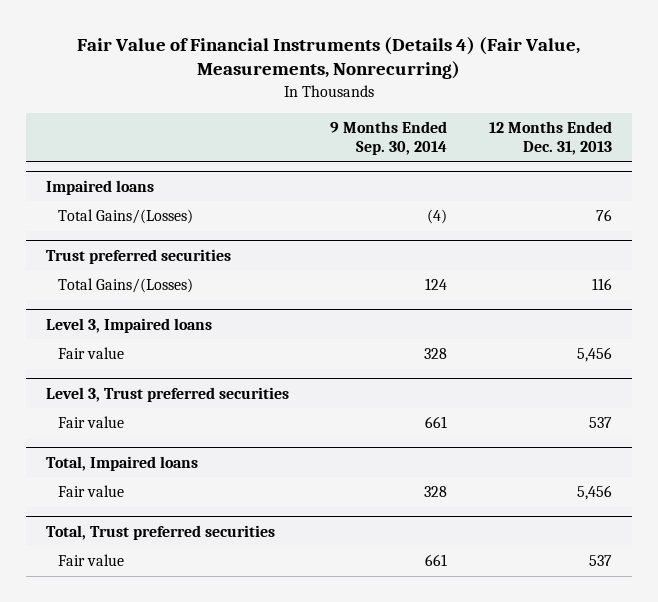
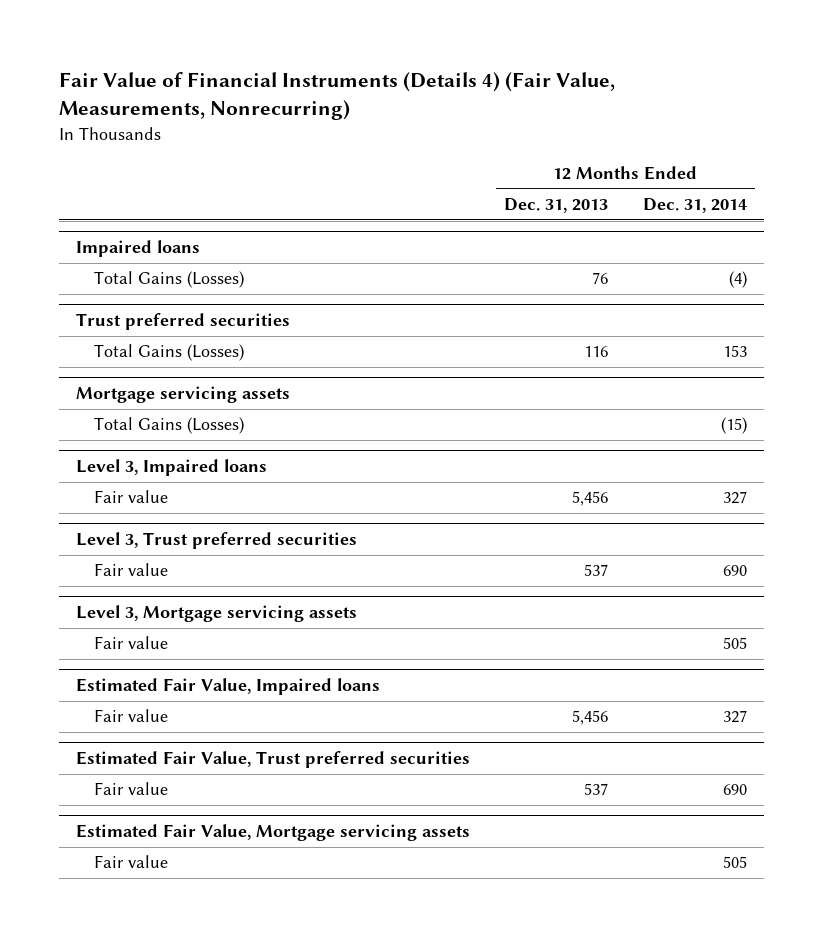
[330,120,448,155] 9 Months Ended Sep. 30, 2014 -> none
none -> [642,198,747,214] Dec. 31, 2014
[57,209,193,225] Total Gains/(Losses) -> [93,271,244,289] Total Gains (Losses)
[57,278,193,294] Total Gains/(Losses) -> [93,344,244,362] Total Gains (Losses)
none -> [75,386,290,404] Mortgage servicing assets
none -> [93,417,244,435] Total Gains (Losses)
[46,455,199,471] Total, Impaired loans -> none
none -> [75,605,357,623] Level 3, Mortgage servicing assets
none -> [93,636,168,650] Fair value
none -> [75,678,380,696] Estimated Fair Value, Impaired loans
[46,524,276,540] Total, Trust preferred securities -> none
none -> [75,751,470,769] Estimated Fair Value, Trust preferred securities
none -> [75,824,470,842] Estimated Fair Value, Mortgage servicing assets
none -> [93,855,168,869] Fair value

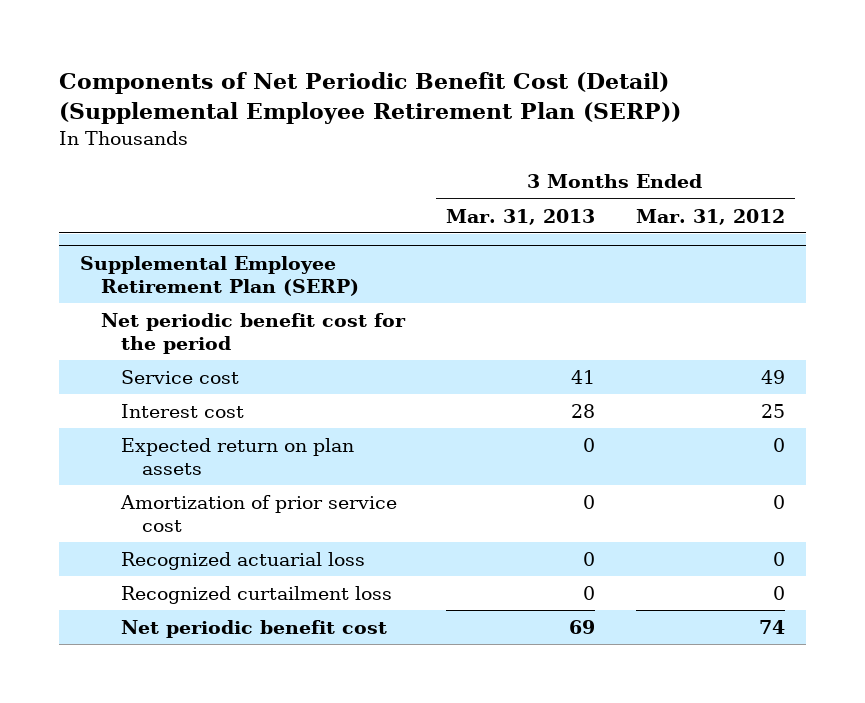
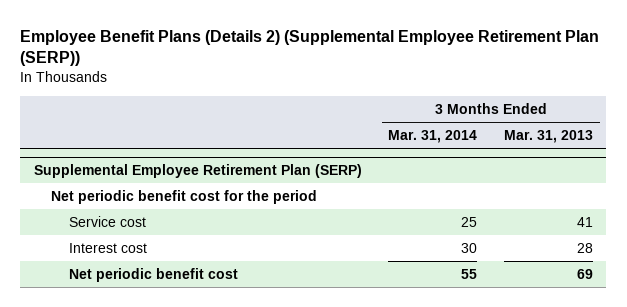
[59,72,682,125] Components of Net Periodic Benefit Cost (Detail) (Supplemental Employee Retirement Plan (SERP)) -> [20,29,600,67] Employee Benefit Plans (Details 2) (Supplemental Employee Retirement Plan (SERP))
[635,208,785,225] Mar. 31, 2012 -> none
none -> [388,129,478,143] Mar. 31, 2014
[121,438,355,476] Expected return on plan assets -> none
[120,495,398,533] Amortization of prior service cost -> none
[121,552,366,571] Recognized actuarial loss -> none
[121,586,393,605] Recognized curtailment loss -> none

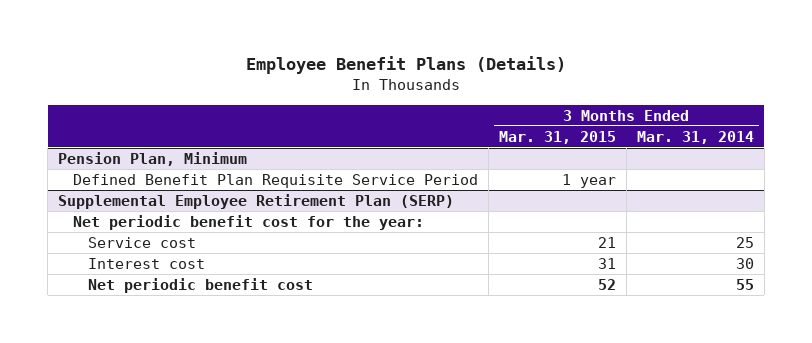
[20,29,600,67] Employee Benefit Plans (Details 2) (Supplemental Employee Retirement Plan (SERP)) -> [245,56,566,75] Employee Benefit Plans (Details)
[504,129,594,143] Mar. 31, 2013 -> none
none -> [499,130,617,144] Mar. 31, 2015
none -> [58,151,248,166] Pension Plan, Minimum
none -> [73,173,479,188] Defined Benefit Plan Requisite Service Period
[51,189,318,204] Net periodic benefit cost for the period -> [73,214,425,230] Net periodic benefit cost for the year:

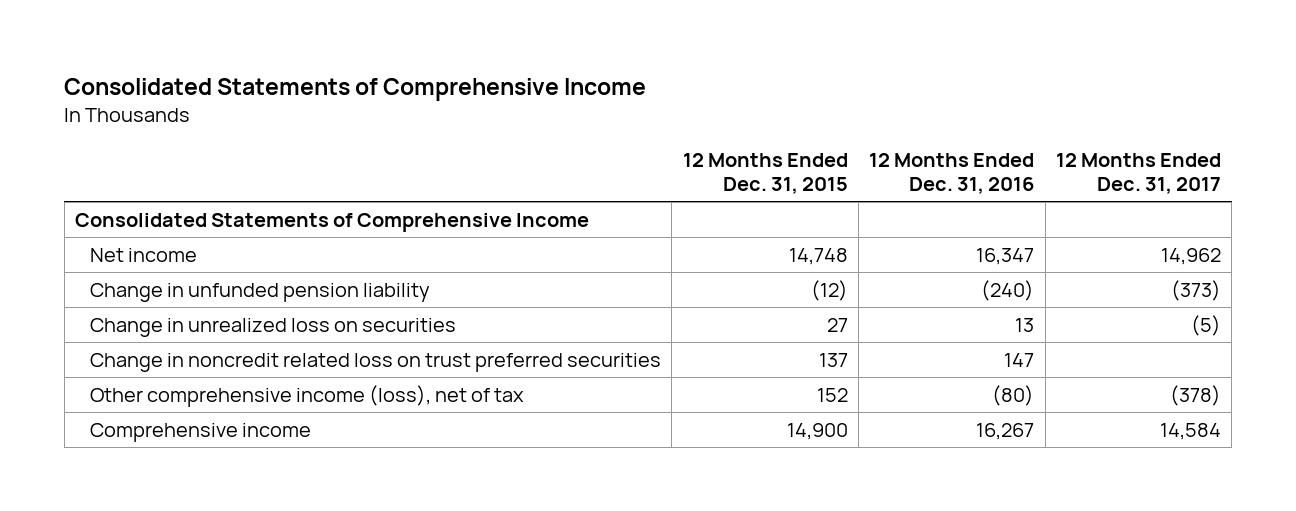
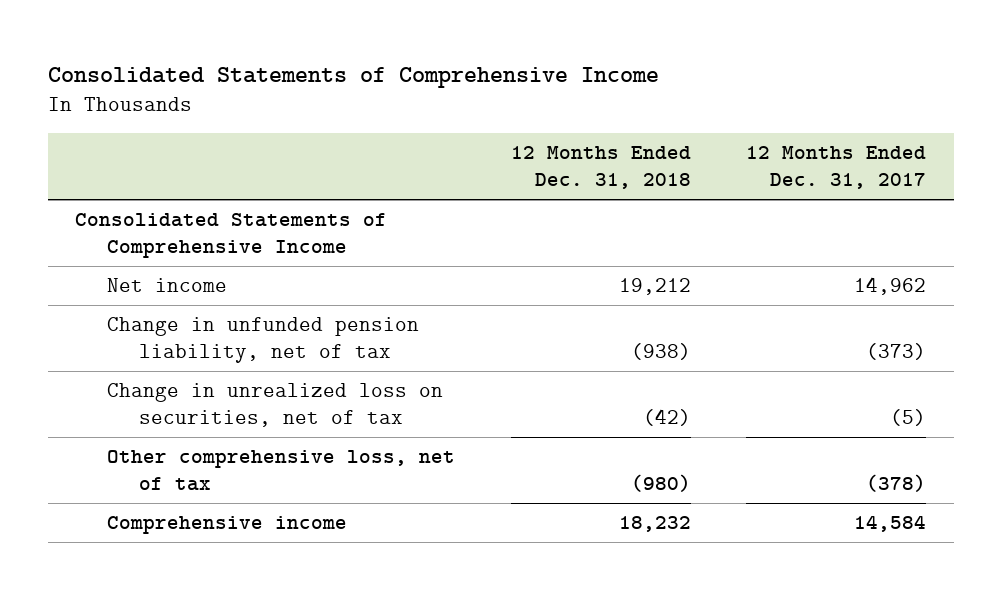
[682,153,848,195] 12 Months Ended Dec. 31, 2015 -> none
[869,153,1035,195] 12 Months Ended Dec. 31, 2016 -> none
none -> [510,146,691,190] 12 Months Ended Dec. 31, 2018
[89,352,661,372] Change in noncredit related loss on trust preferred securities -> none
[89,282,430,302] Change in unfunded pension liability -> [107,317,420,364] Change in unfunded pension liability, net of tax
[89,317,456,337] Change in unrealized loss on securities -> [107,383,444,428] Change in unrealized loss on securities, net of tax
[89,384,524,407] Other comprehensive income (loss), net of tax -> [107,450,456,492] Other comprehensive loss, net of tax

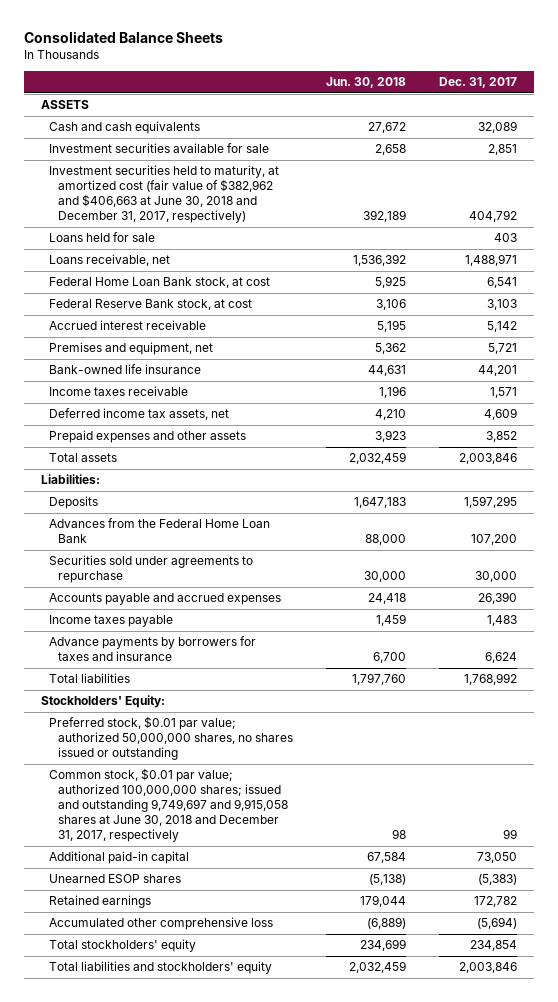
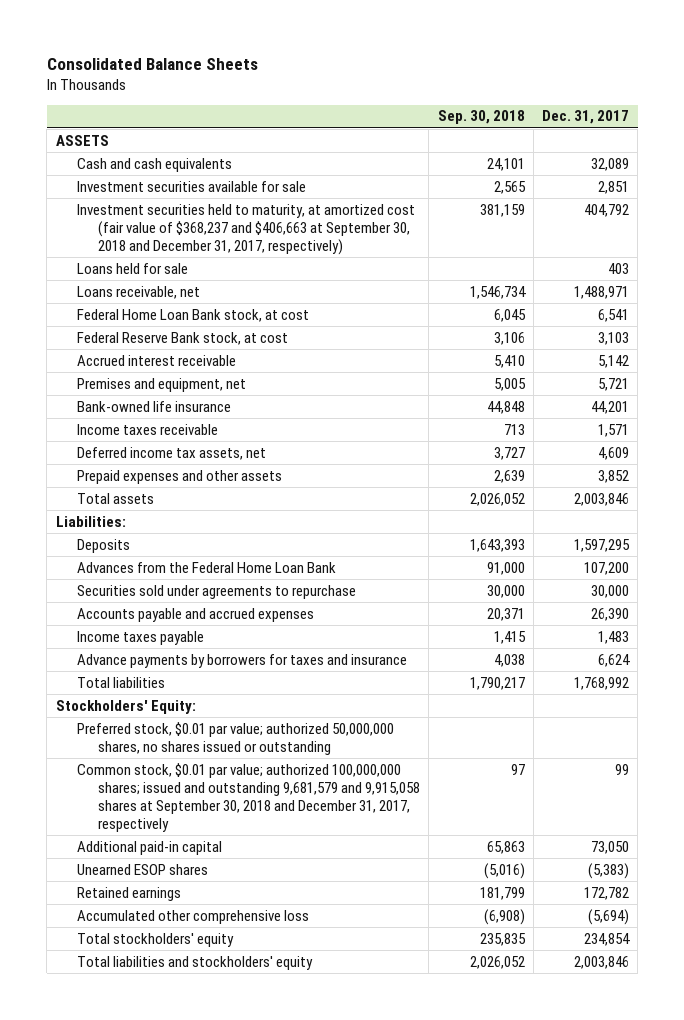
[325,77,406,89] Jun. 30, 2018 -> none
none -> [437,110,525,125] Sep. 30, 2018
[49,165,280,224] Investment securities held to maturity, at amortized cost (fair value of $382,962 and $406,663 at June 30, 2018 and December 31, 2017, respectively) -> [76,203,415,255] Investment securities held to maturity, at amortized cost (fair value of $368,237 and $406,663 at September 30, 2018 and December 31, 2017, respectively)
[49,768,288,843] Common stock, $0.01 par value; authorized 100,000,000 shares; issued and outstanding 9,749,697 and 9,915,058 shares at June 30, 2018 and December 31, 2017, respectively -> [76,762,421,833] Common stock, $0.01 par value; authorized 100,000,000 shares; issued and outstanding 9,681,579 and 9,915,058 shares at September 30, 2018 and December 31, 2017, respectively

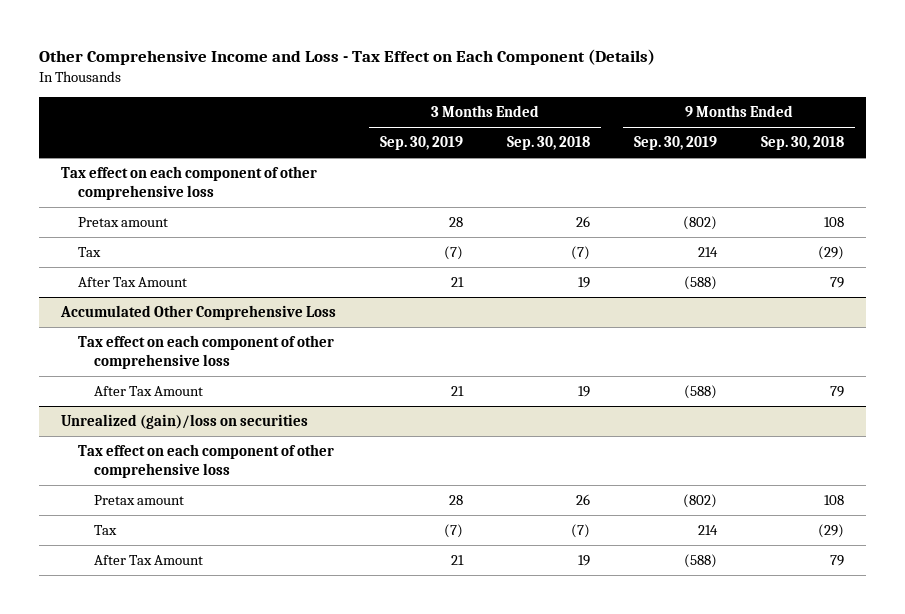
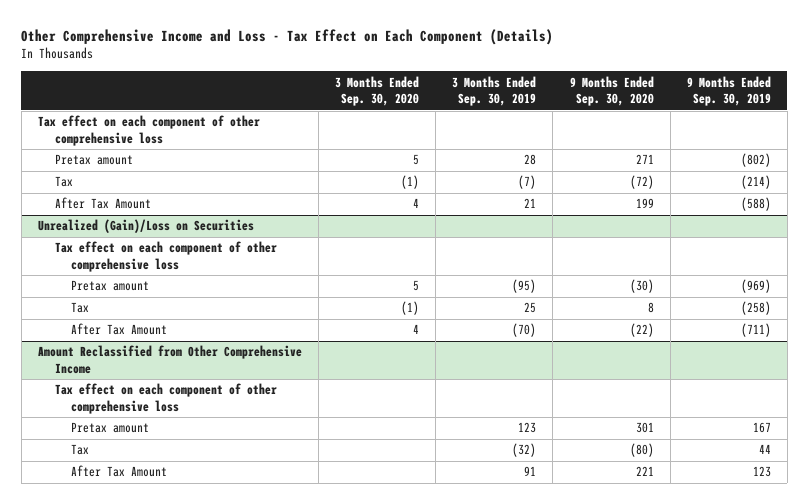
[507,136,591,151] Sep. 30, 2018 -> none
[761,136,845,151] Sep. 30, 2018 -> none
none -> [335,75,420,107] 3 Months Ended Sep. 30, 2020
none -> [569,75,654,107] 9 Months Ended Sep. 30, 2020
[698,247,719,258] 214 -> [740,175,771,190] (214)
[60,305,337,321] Accumulated Other Comprehensive Loss -> none
none -> [37,219,254,234] Unrealized (Gain)/Loss on Securities
[61,414,309,430] Unrealized (gain)/loss on securities -> none
none -> [71,280,150,292] Pretax amount
none -> [71,302,90,314] Tax
[451,386,465,397] 21 -> [512,323,537,338] (70)
[684,385,718,400] (588) -> [740,323,771,338] (711)
none -> [37,345,302,374] Amount Reclassified from Other Comprehensive Income
[449,495,464,506] 28 -> [518,422,537,434] 123
[683,494,718,509] (802) -> [752,422,771,434] 167
[444,524,464,539] (7) -> [512,443,537,458] (32)
[698,525,719,536] 214 -> [758,444,771,455] 44
[451,555,465,566] 21 -> [524,466,537,477] 91
[684,554,718,569] (588) -> [752,466,771,478] 123

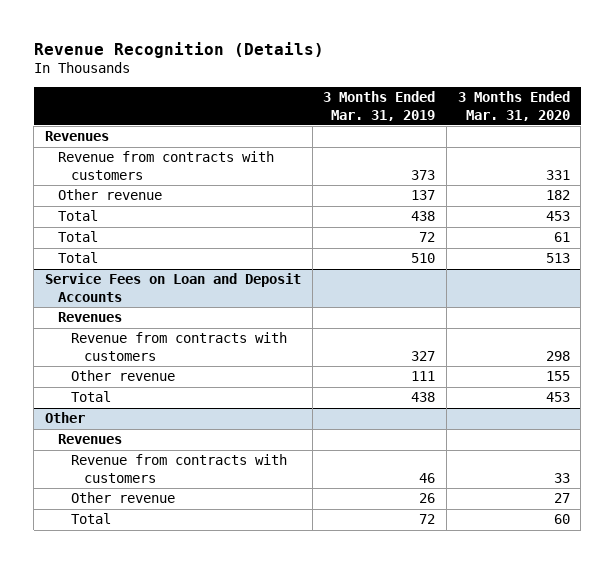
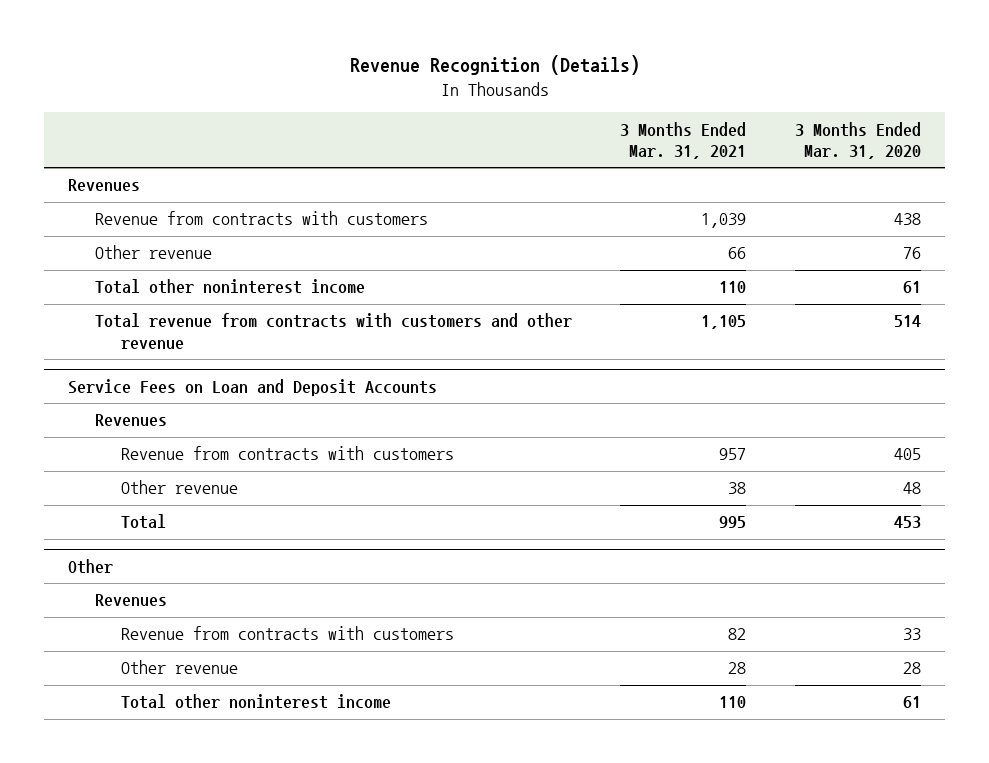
[323,90,436,121] 3 Months Ended Mar. 31, 2019 -> none
none -> [620,121,747,159] 3 Months Ended Mar. 31, 2021
[57,210,98,222] Total -> none
[57,252,98,264] Total -> none
[545,169,570,180] 331 -> [894,213,922,226] 438
[545,190,570,201] 182 -> [903,247,922,260] 76
[57,231,98,243] Total -> [94,279,365,295] Total other noninterest income
none -> [94,313,572,349] Total revenue from contracts with customers and other revenue
[545,350,570,361] 298 -> [894,448,922,461] 405
[545,371,570,382] 155 -> [903,482,922,495] 48
[553,493,570,504] 27 -> [903,662,922,675] 28
[70,513,111,525] Total -> [121,694,392,710] Total other noninterest income
[553,514,570,525] 60 -> [903,696,922,709] 61

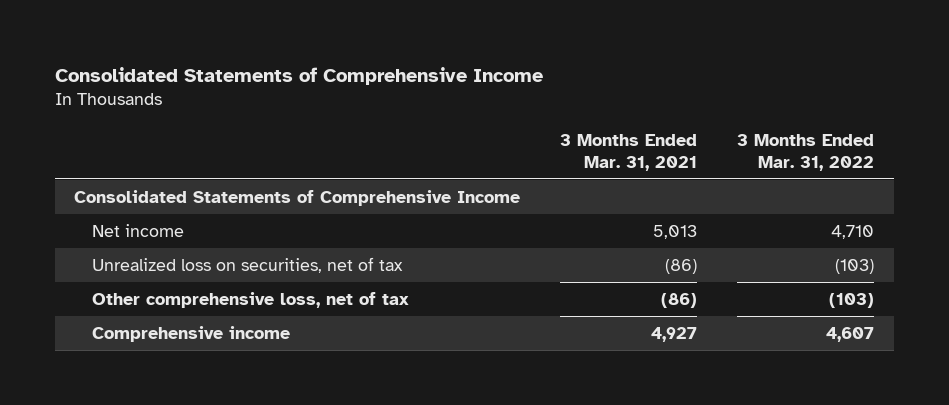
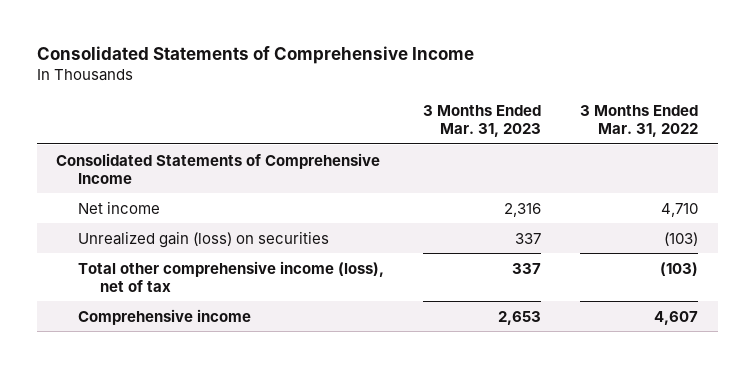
[560,133,698,171] 3 Months Ended Mar. 31, 2021 -> none
none -> [423,104,542,137] 3 Months Ended Mar. 31, 2023
[92,257,404,274] Unrealized loss on securities, net of tax -> [78,230,330,248] Unrealized gain (loss) on securities
[92,292,410,309] Other comprehensive loss, net of tax -> [78,260,385,292] Total other comprehensive income (loss), net of tax

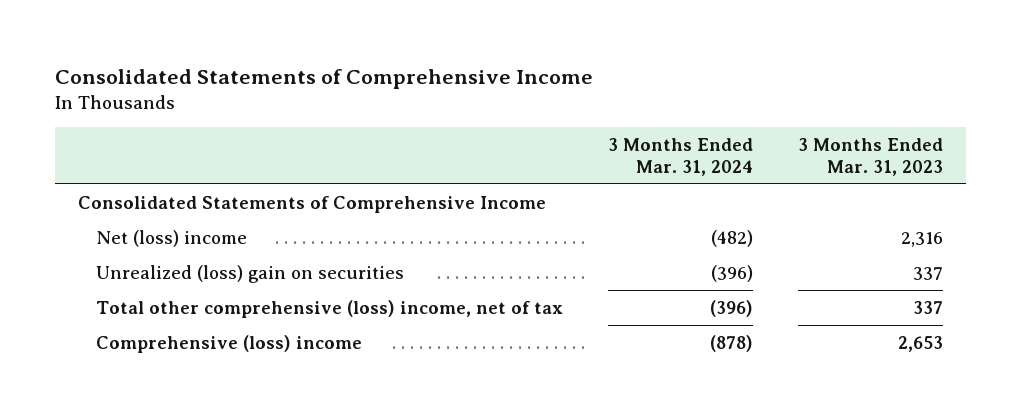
[580,104,699,137] 3 Months Ended Mar. 31, 2022 -> none
none -> [607,138,753,176] 3 Months Ended Mar. 31, 2024
[78,200,161,214] Net income -> [95,229,247,247] Net (loss) income
[78,230,330,248] Unrealized gain (loss) on securities -> [95,264,404,283] Unrealized (loss) gain on securities
[78,260,385,292] Total other comprehensive income (loss), net of tax -> [95,299,563,318] Total other comprehensive (loss) income, net of tax
[78,308,252,325] Comprehensive income -> [95,334,362,353] Comprehensive (loss) income

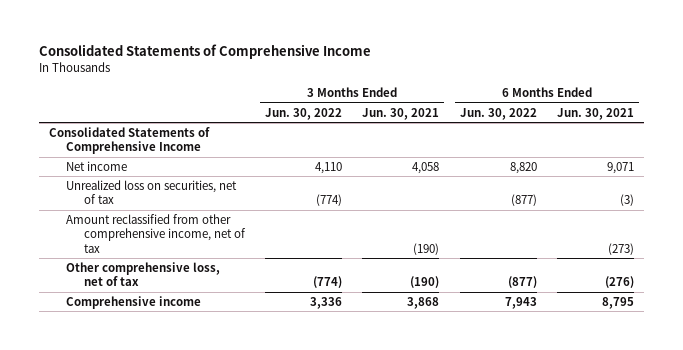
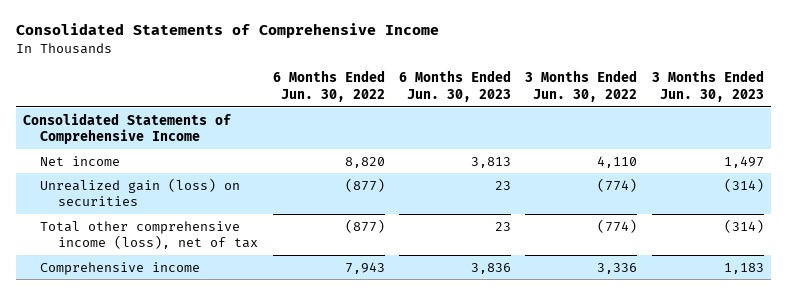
[362,107,440,120] Jun. 30, 2021 -> none
[556,107,634,120] Jun. 30, 2021 -> none
none -> [398,70,511,102] 6 Months Ended Jun. 30, 2023
none -> [651,70,764,102] 3 Months Ended Jun. 30, 2023
[66,213,246,253] Amount reclassified from other comprehensive income, net of tax -> none
[66,179,238,205] Unrealized loss on securities, net of tax -> [40,177,241,207] Unrealized gain (loss) on securities
[66,261,221,287] Other comprehensive loss, net of tax -> [40,220,259,250] Total other comprehensive income (loss), net of tax

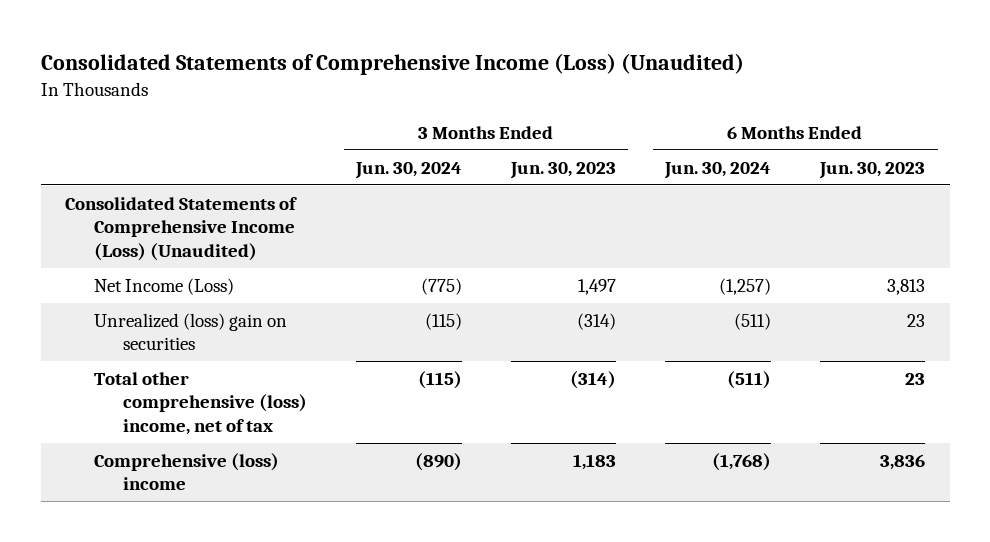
[15,23,439,39] Consolidated Statements of Comprehensive Income -> [40,53,744,76] Consolidated Statements of Comprehensive Income (Loss) (Unaudited)
[272,70,385,102] 6 Months Ended Jun. 30, 2022 -> none
[525,70,638,102] 3 Months Ended Jun. 30, 2022 -> none
none -> [355,161,463,179] Jun. 30, 2024
none -> [664,161,772,179] Jun. 30, 2024
[22,112,231,145] Consolidated Statements of Comprehensive Income -> [65,196,298,261] Consolidated Statements of Comprehensive Income (Loss) (Unaudited)
[40,155,121,166] Net income -> [94,277,235,295] Net Income (Loss)
[40,177,241,207] Unrealized gain (loss) on securities -> [94,312,288,351] Unrealized (loss) gain on securities
[40,220,259,250] Total other comprehensive income (loss), net of tax -> [94,371,308,435] Total other comprehensive (loss) income, net of tax
[40,261,201,275] Comprehensive income -> [94,452,280,491] Comprehensive (loss) income

